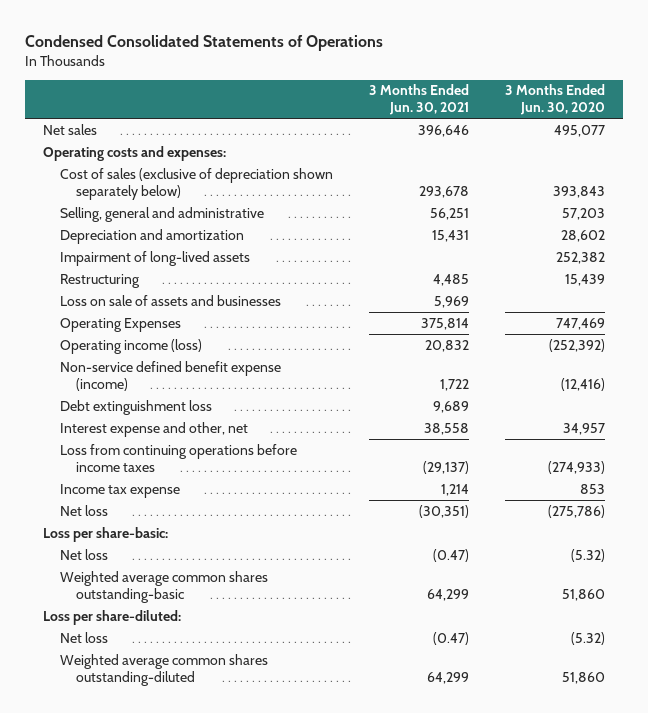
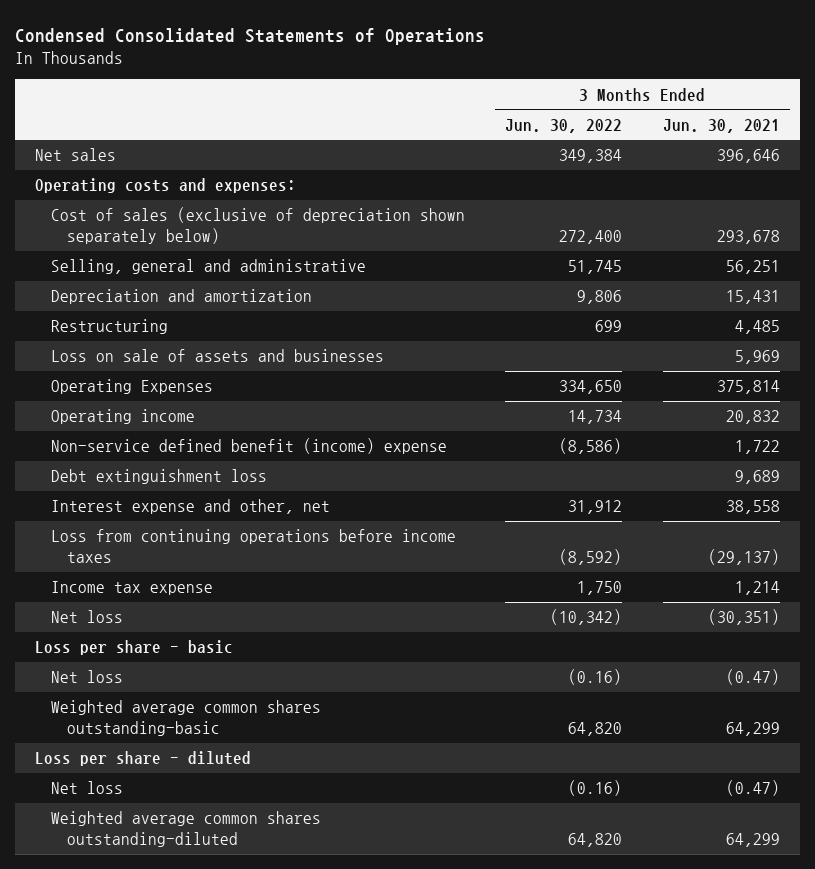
[504,84,605,116] 3 Months Ended Jun. 30, 2020 -> none
none -> [505,118,623,133] Jun. 30, 2022
[59,250,250,266] Impairment of long-lived assets -> none
[59,338,202,354] Operating income (loss) -> [51,409,196,425] Operating income
[59,360,281,391] Non-service defined benefit expense (income) -> [51,438,448,455] Non-service defined benefit (income) expense
[43,526,169,542] Loss per share-basic: -> [35,640,234,656] Loss per share - basic
[43,609,182,625] Loss per share-diluted: -> [35,751,252,767] Loss per share - diluted

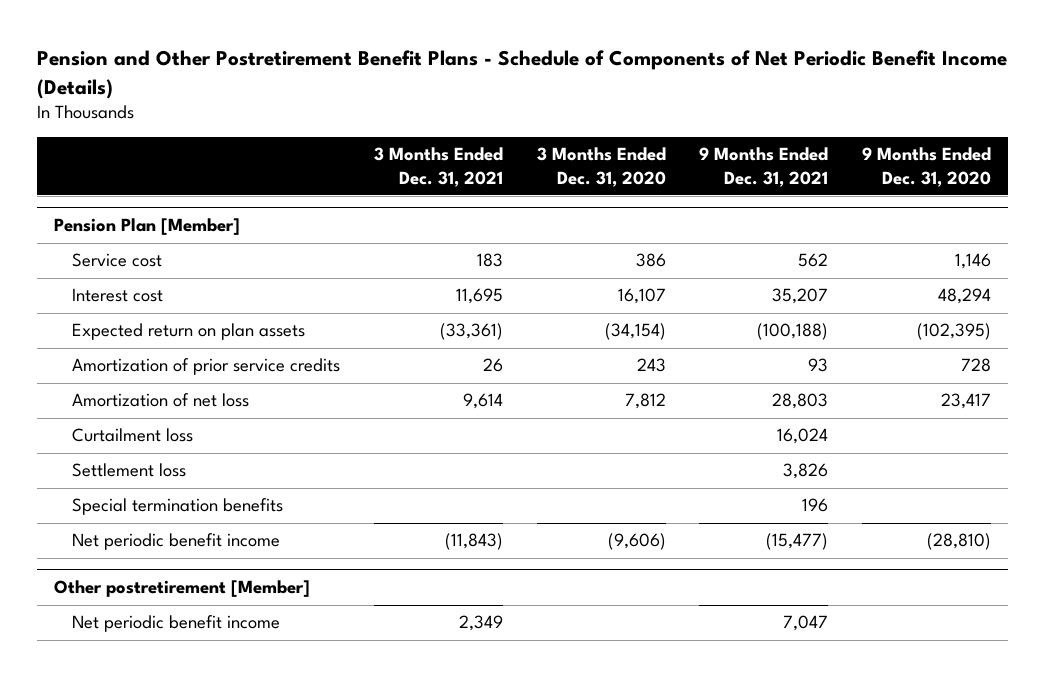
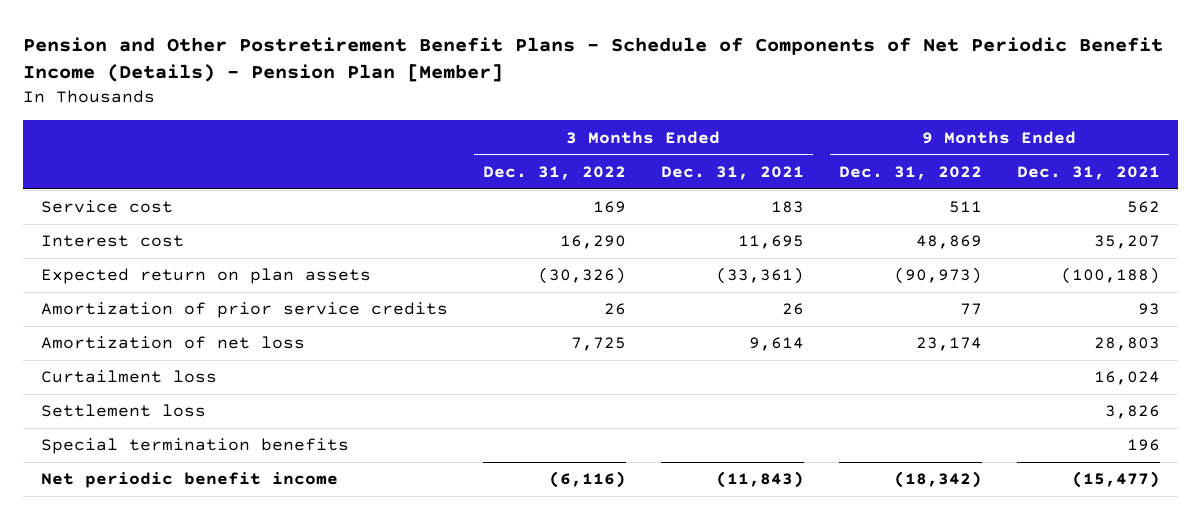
[36,50,1007,99] Pension and Other Postretirement Benefit Plans - Schedule of Components of Net Periodic Benefit Income (Details) -> [22,36,1163,83] Pension and Other Postretirement Benefit Plans - Schedule of Components of Net Periodic Benefit Income (Details) - Pension Plan [Member]
[536,147,666,187] 3 Months Ended Dec. 31, 2020 -> none
[862,147,992,187] 9 Months Ended Dec. 31, 2020 -> none
none -> [482,166,626,181] Dec. 31, 2022
none -> [838,166,982,181] Dec. 31, 2022
[53,218,240,236] Pension Plan [Member] -> none
[53,580,310,598] Other postretirement [Member] -> none
[71,615,280,633] Net periodic benefit income -> none

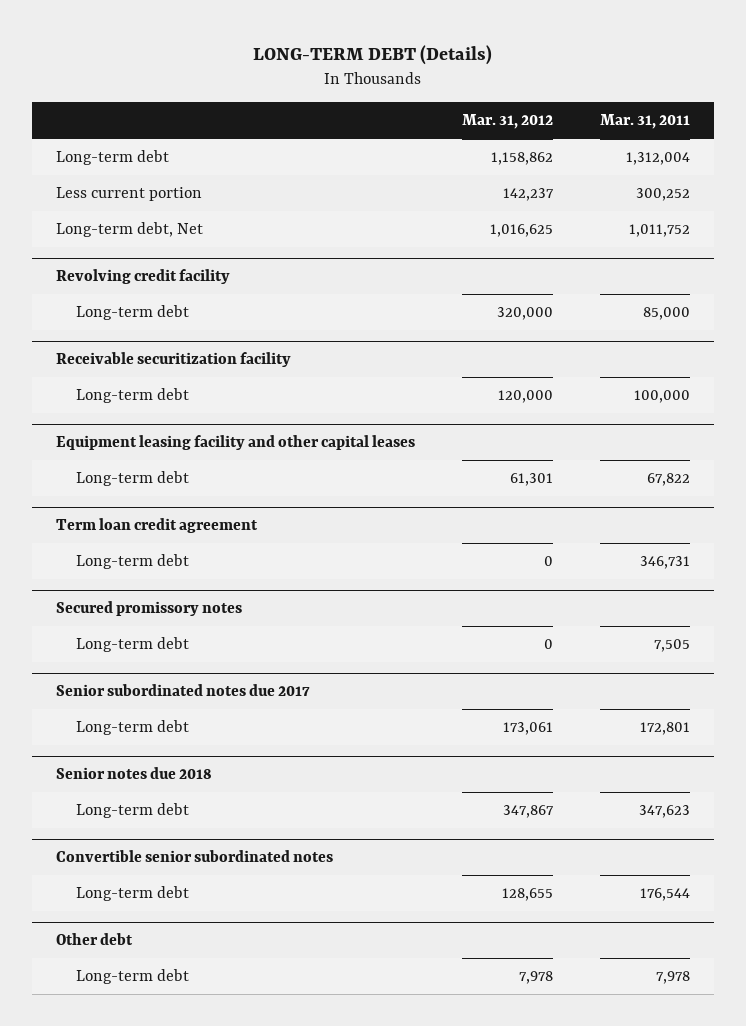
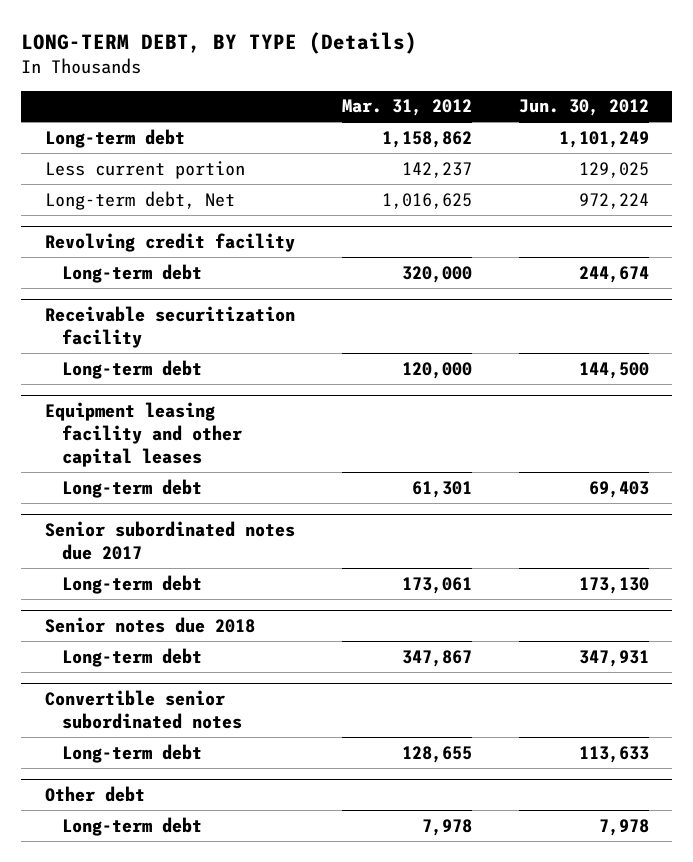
[252,45,492,66] LONG-TERM DEBT (Details) -> [21,31,418,54] LONG-TERM DEBT, BY TYPE (Details)
[600,114,691,130] Mar. 31, 2011 -> none
none -> [518,99,649,117] Jun. 30, 2012
[55,518,258,534] Term loan credit agreement -> none
[76,553,190,569] Long-term debt -> none
[55,601,242,617] Secured promissory notes -> none
[76,636,190,652] Long-term debt -> none

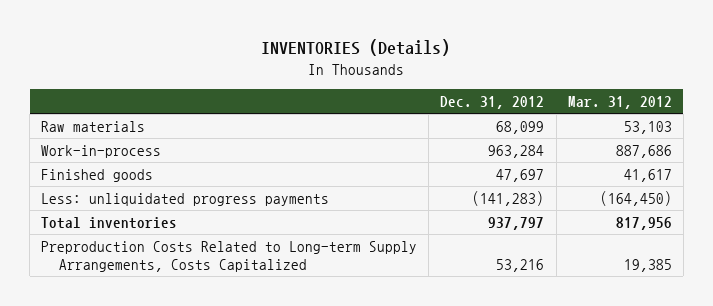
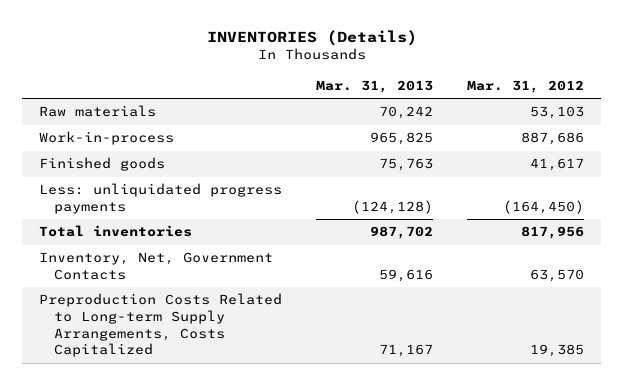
[440,95,545,109] Dec. 31, 2012 -> none
none -> [316,79,434,93] Mar. 31, 2013
none -> [39,252,274,280] Inventory, Net, Government Contacts

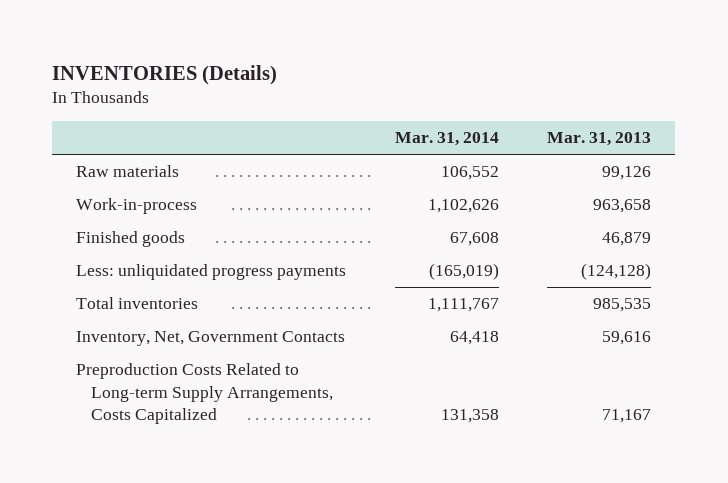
[467,79,585,93] Mar. 31, 2012 -> none
none -> [394,132,499,147] Mar. 31, 2014
[379,106,434,120] 70,242 -> [602,166,652,181] 99,126
[370,132,434,146] 965,825 -> [593,199,652,214] 963,658
[379,158,434,172] 75,763 -> [602,232,652,247] 46,879
[370,226,434,240] 987,702 -> [593,298,652,313] 985,535

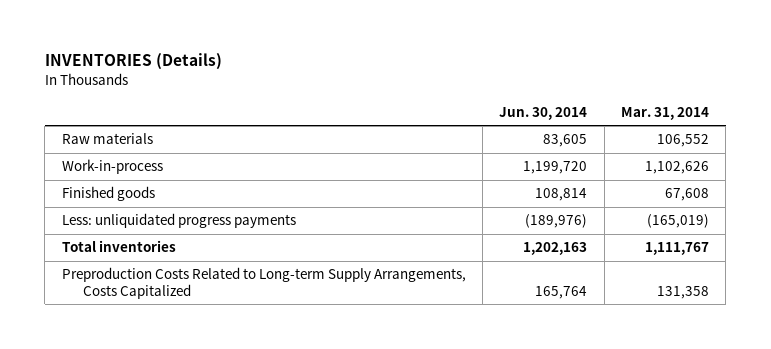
[547,132,652,147] Mar. 31, 2013 -> none
none -> [499,106,588,120] Jun. 30, 2014
[76,331,346,347] Inventory, Net, Government Contacts -> none

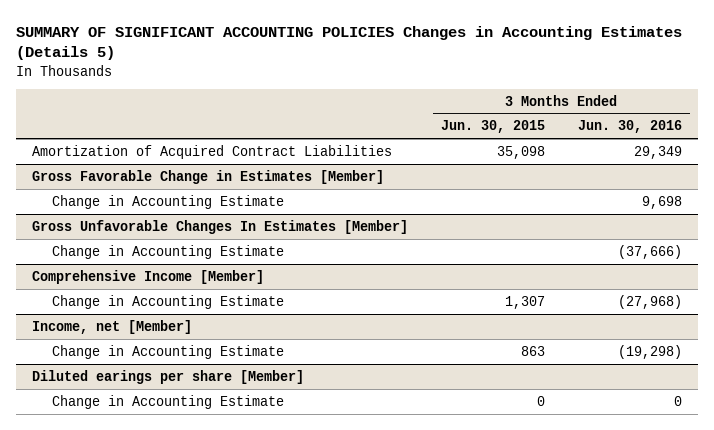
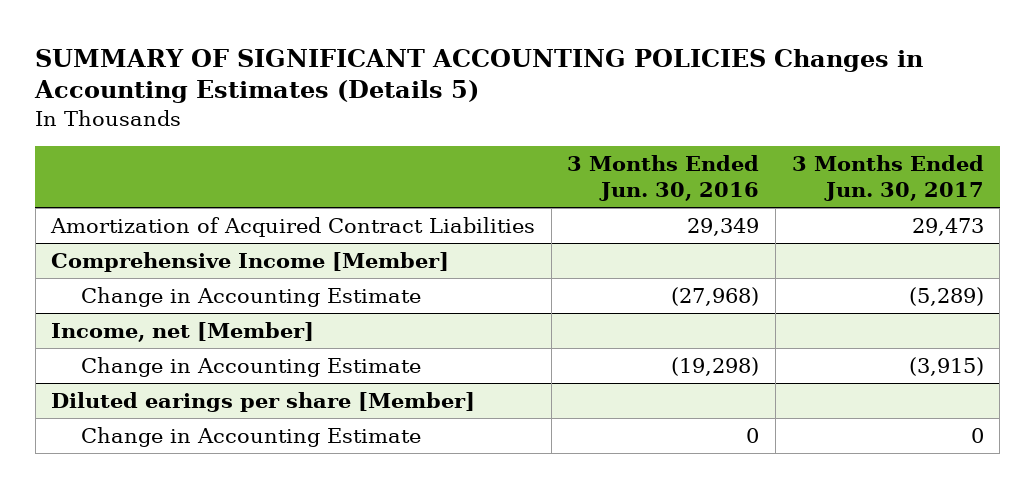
[440,120,545,134] Jun. 30, 2015 -> none
none -> [791,155,984,201] 3 Months Ended Jun. 30, 2017
[32,169,385,184] Gross Favorable Change in Estimates [Member] -> none
[51,194,284,209] Change in Accounting Estimate -> none
[32,219,409,234] Gross Unfavorable Changes In Estimates [Member] -> none
[51,244,284,259] Change in Accounting Estimate -> none

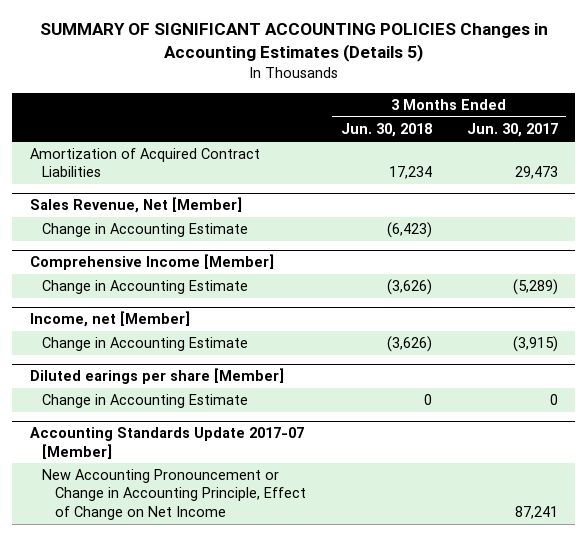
[567,155,760,201] 3 Months Ended Jun. 30, 2016 -> none
none -> [340,123,432,138] Jun. 30, 2018
none -> [29,197,242,214] Sales Revenue, Net [Member]
none -> [42,223,249,238] Change in Accounting Estimate
none -> [29,427,304,459] Accounting Standards Update 2017-07 [Member]
none -> [42,469,307,520] New Accounting Pronouncement or Change in Accounting Principle, Effect of Change on Net Income

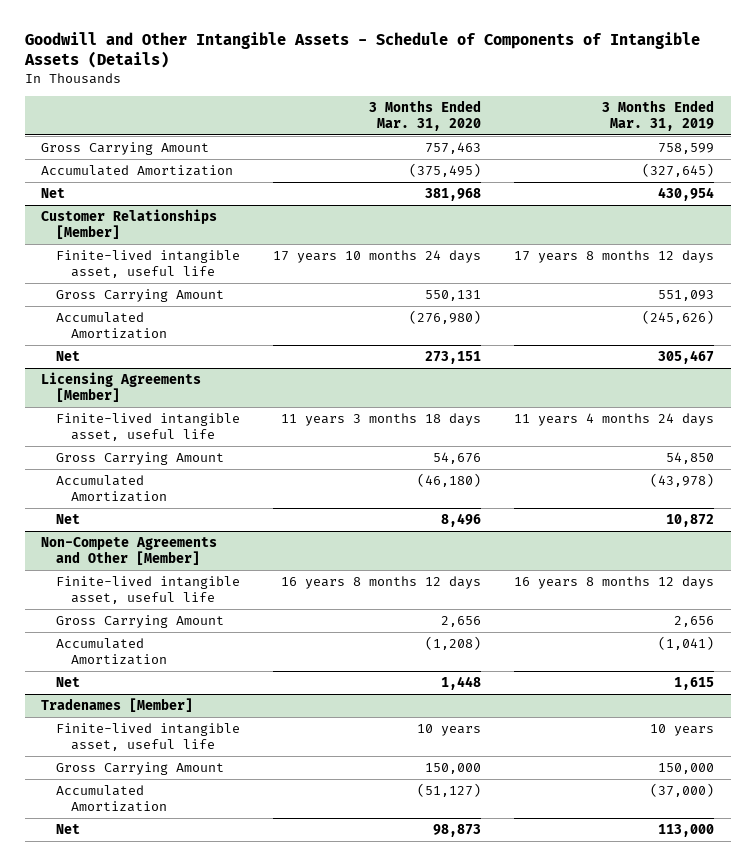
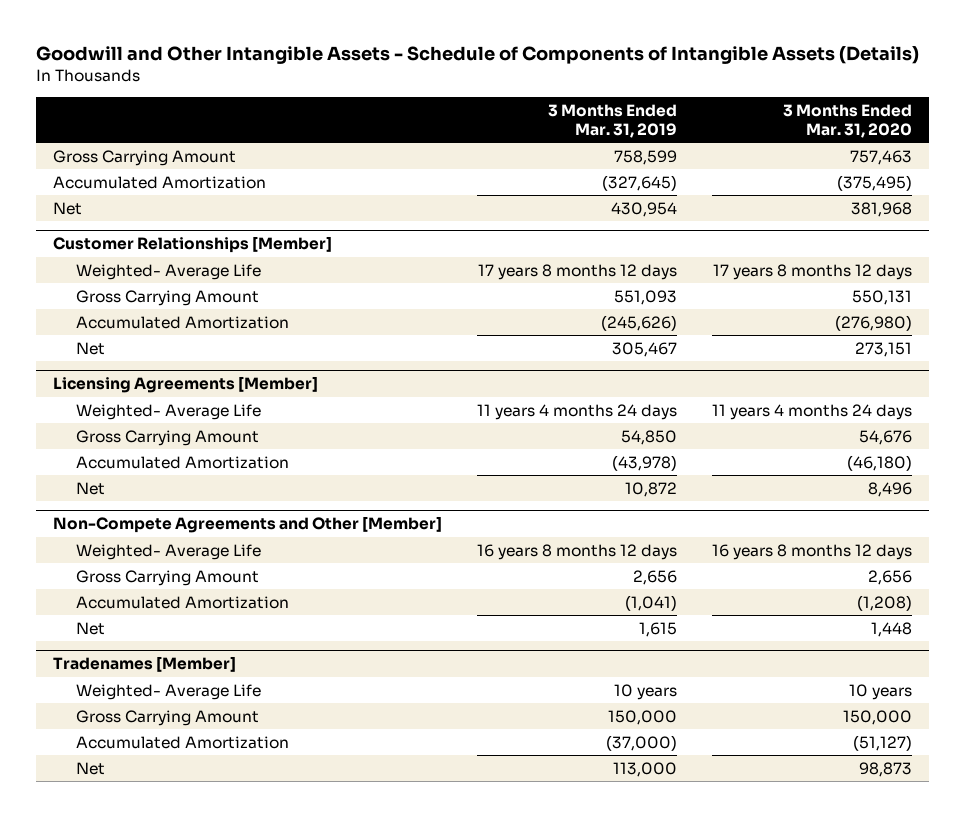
[56,249,241,279] Finite-lived intangible asset, useful life -> none
none -> [76,263,262,280] Weighted- Average Life
[56,412,241,442] Finite-lived intangible asset, useful life -> none
none -> [76,403,262,420] Weighted- Average Life
[56,575,241,605] Finite-lived intangible asset, useful life -> [76,543,262,560] Weighted- Average Life
[56,722,241,752] Finite-lived intangible asset, useful life -> [76,683,262,700] Weighted- Average Life

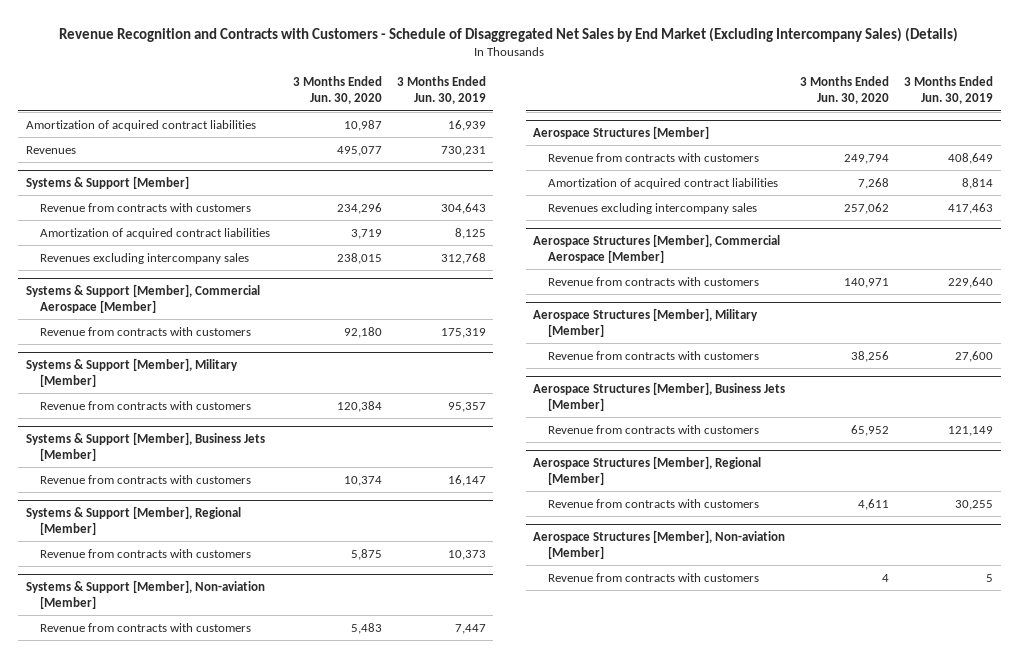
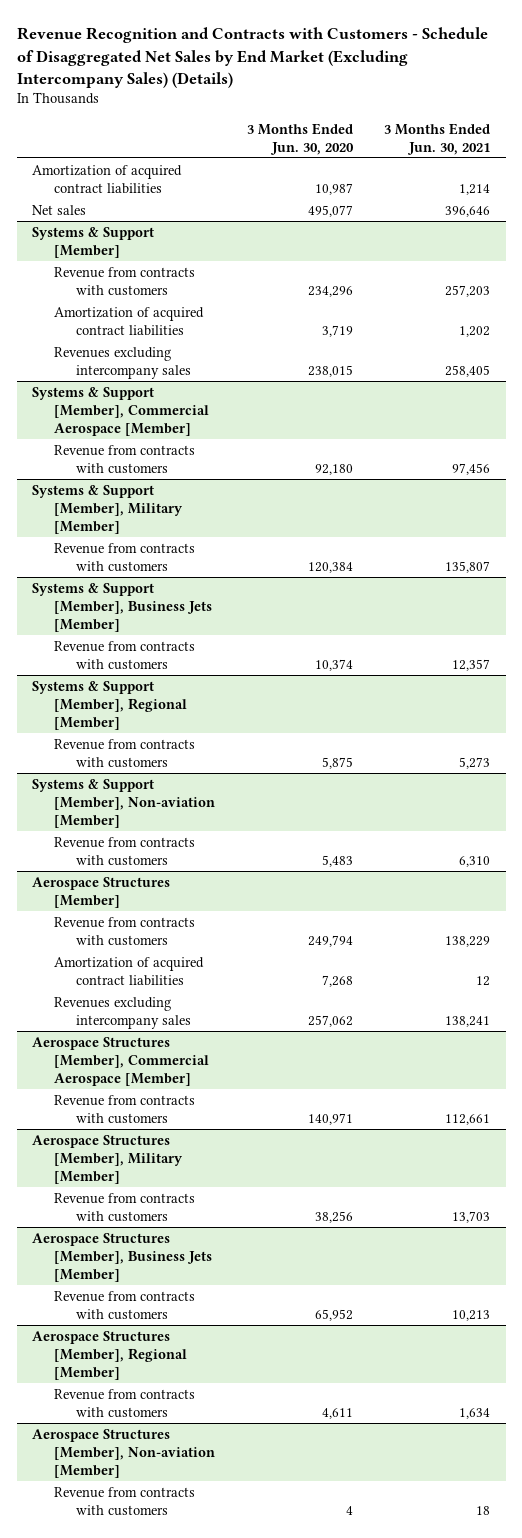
[396,76,486,105] 3 Months Ended Jun. 30, 2019 -> none
none -> [383,122,490,155] 3 Months Ended Jun. 30, 2021
[25,145,76,154] Revenues -> [32,204,87,215] Net sales

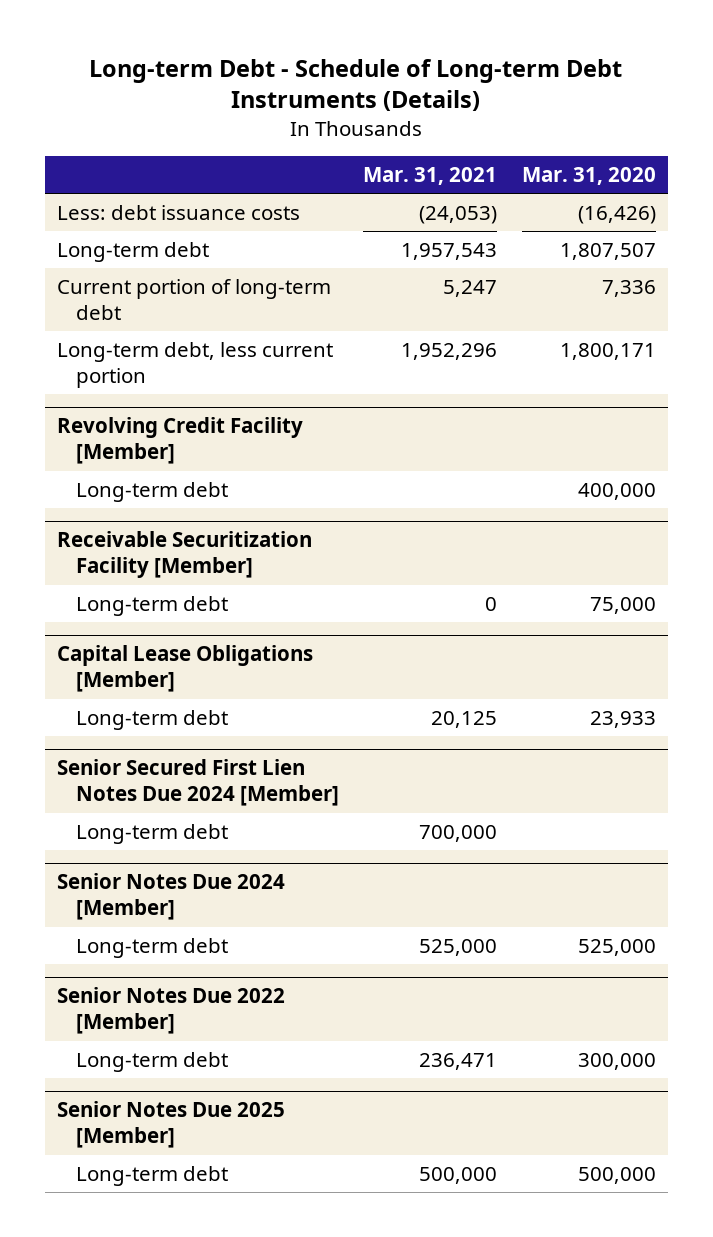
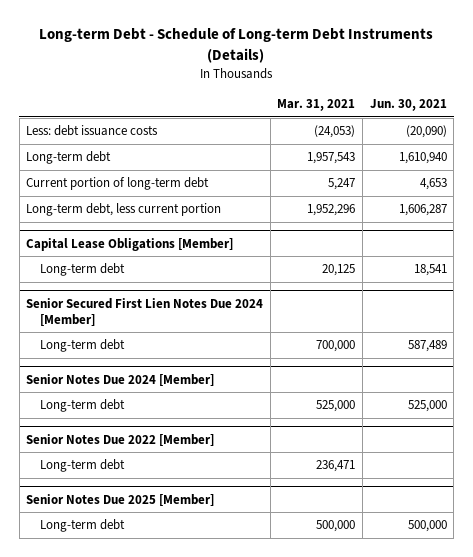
[521,166,656,185] Mar. 31, 2020 -> none
none -> [369,99,447,112] Jun. 30, 2021
[57,417,304,465] Revolving Credit Facility [Member] -> none
[75,481,228,502] Long-term debt -> none
[57,531,313,579] Receivable Securitization Facility [Member] -> none
[75,595,228,616] Long-term debt -> none

